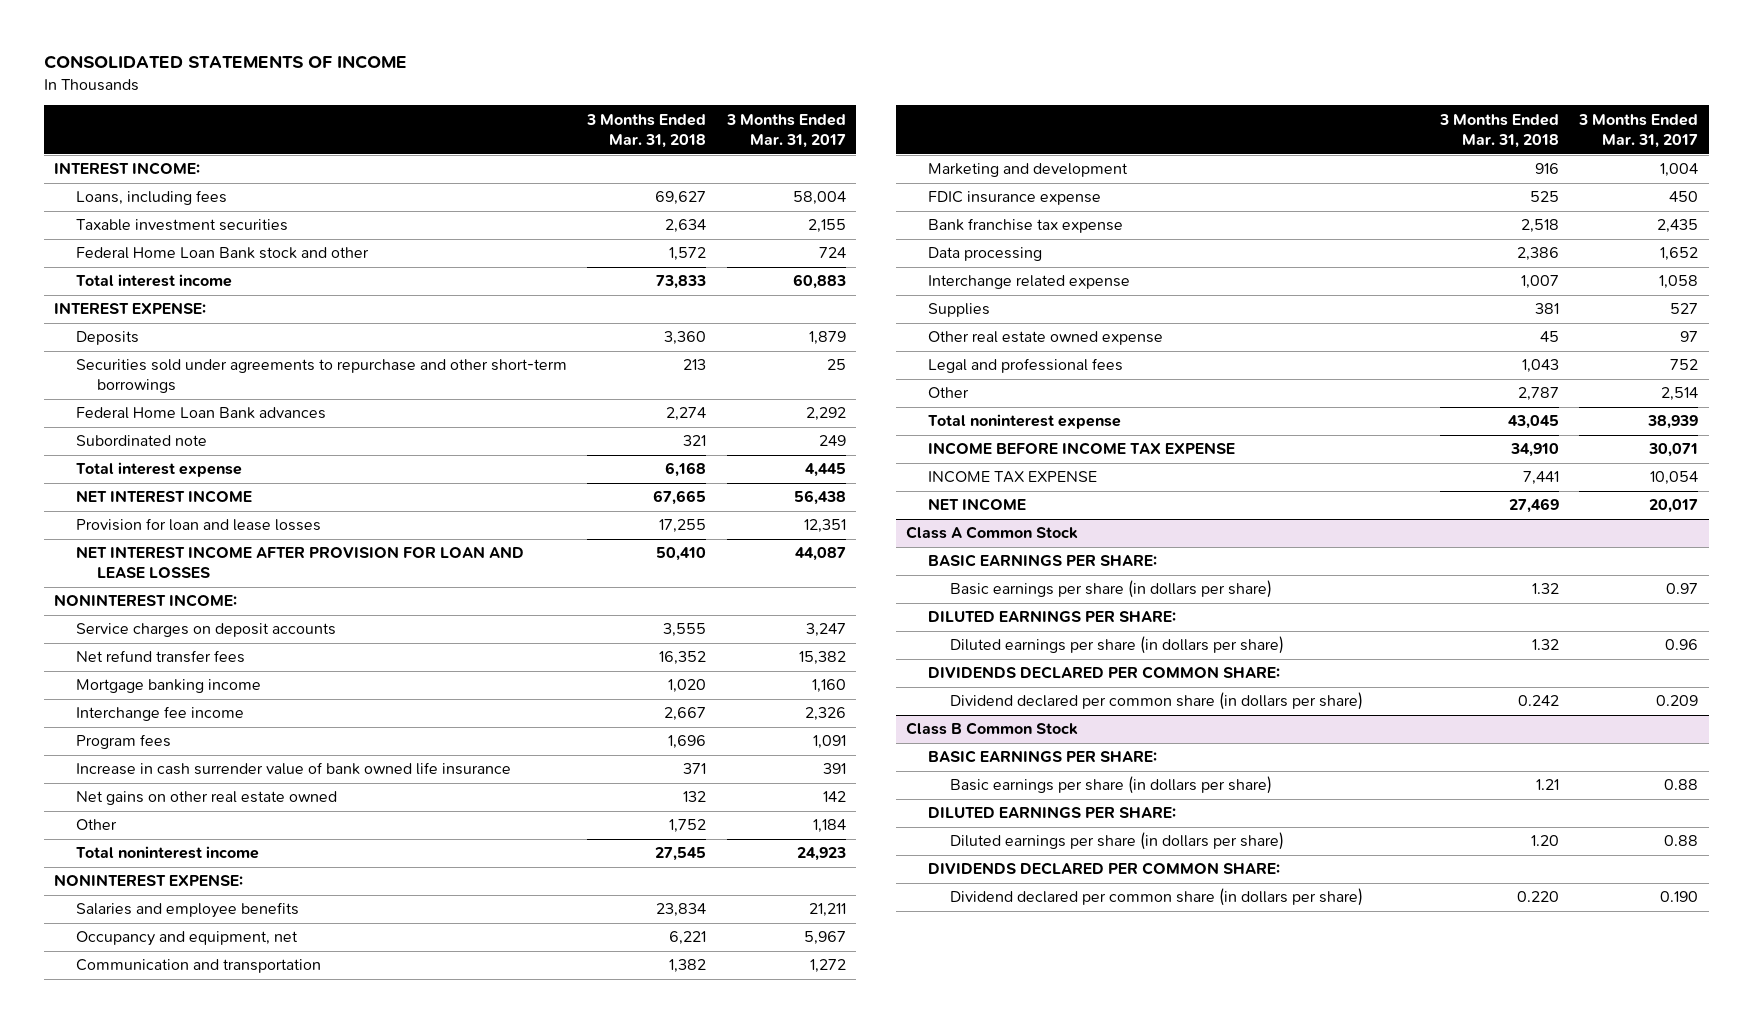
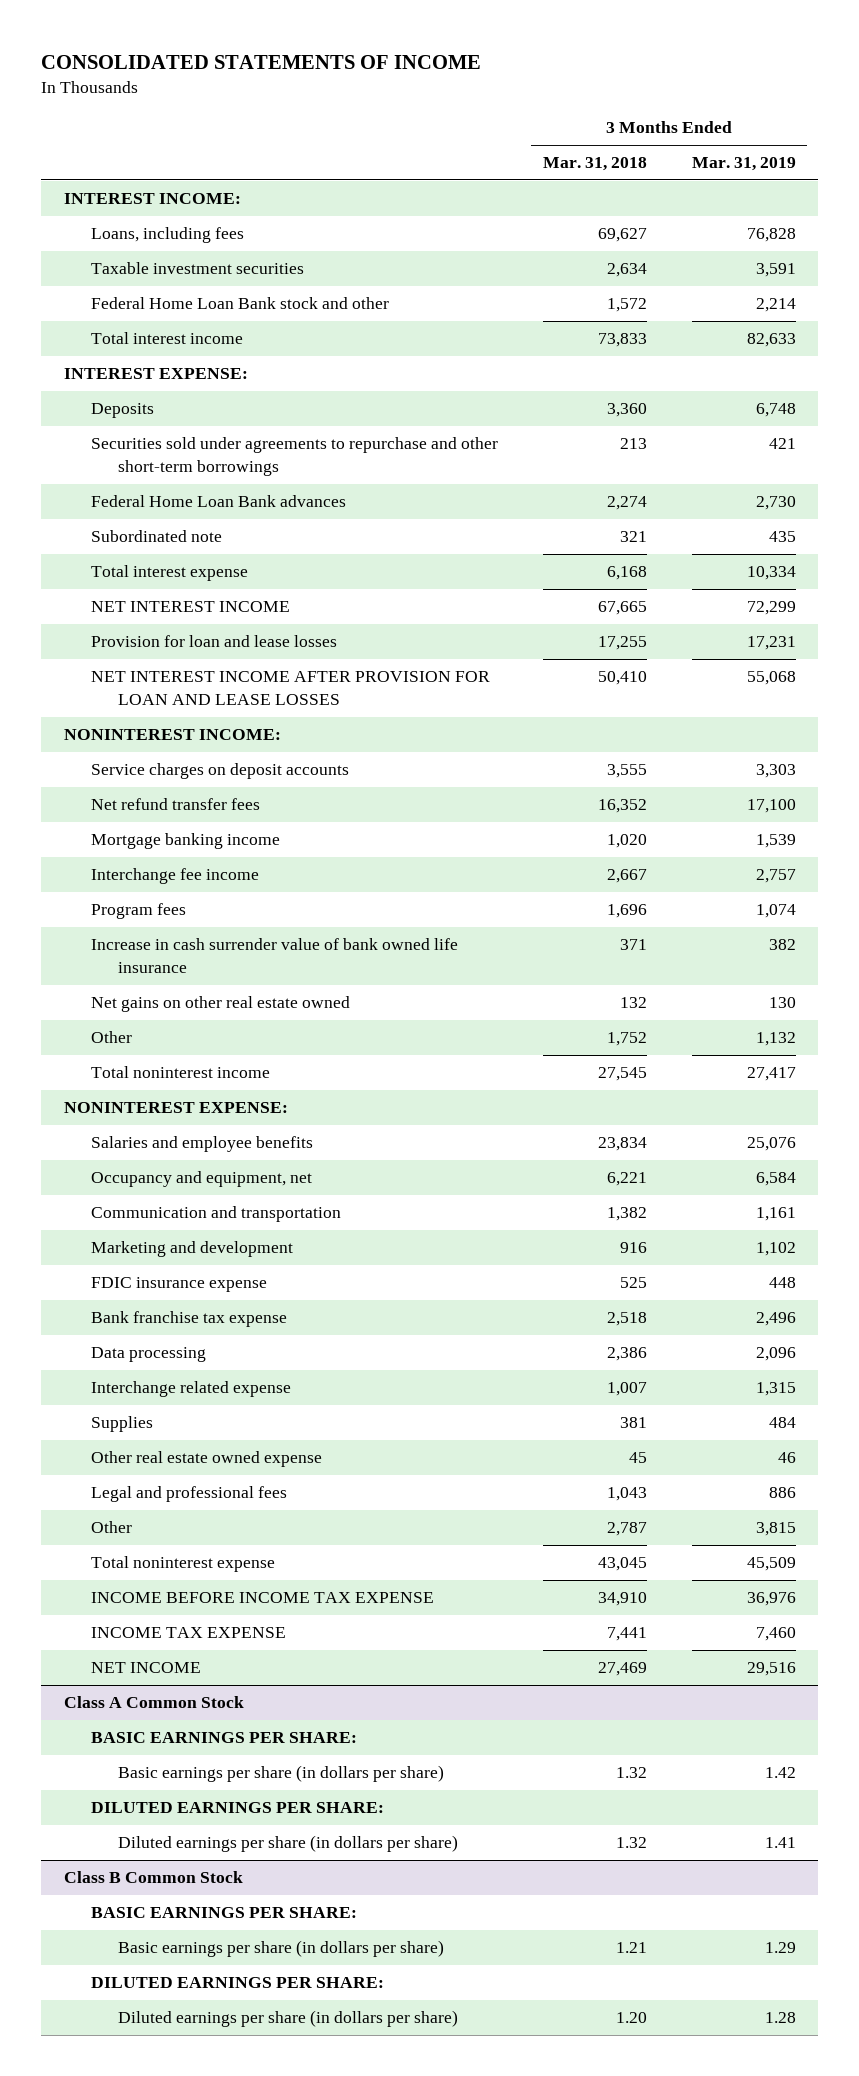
[725,113,846,148] 3 Months Ended Mar. 31, 2017 -> none
none -> [691,157,796,172] Mar. 31, 2019
[928,666,1281,680] DIVIDENDS DECLARED PER COMMON SHARE: -> none
[949,692,1363,711] Dividend declared per common share (in dollars per share) -> none
[928,862,1281,876] DIVIDENDS DECLARED PER COMMON SHARE: -> none
[949,888,1363,907] Dividend declared per common share (in dollars per share) -> none

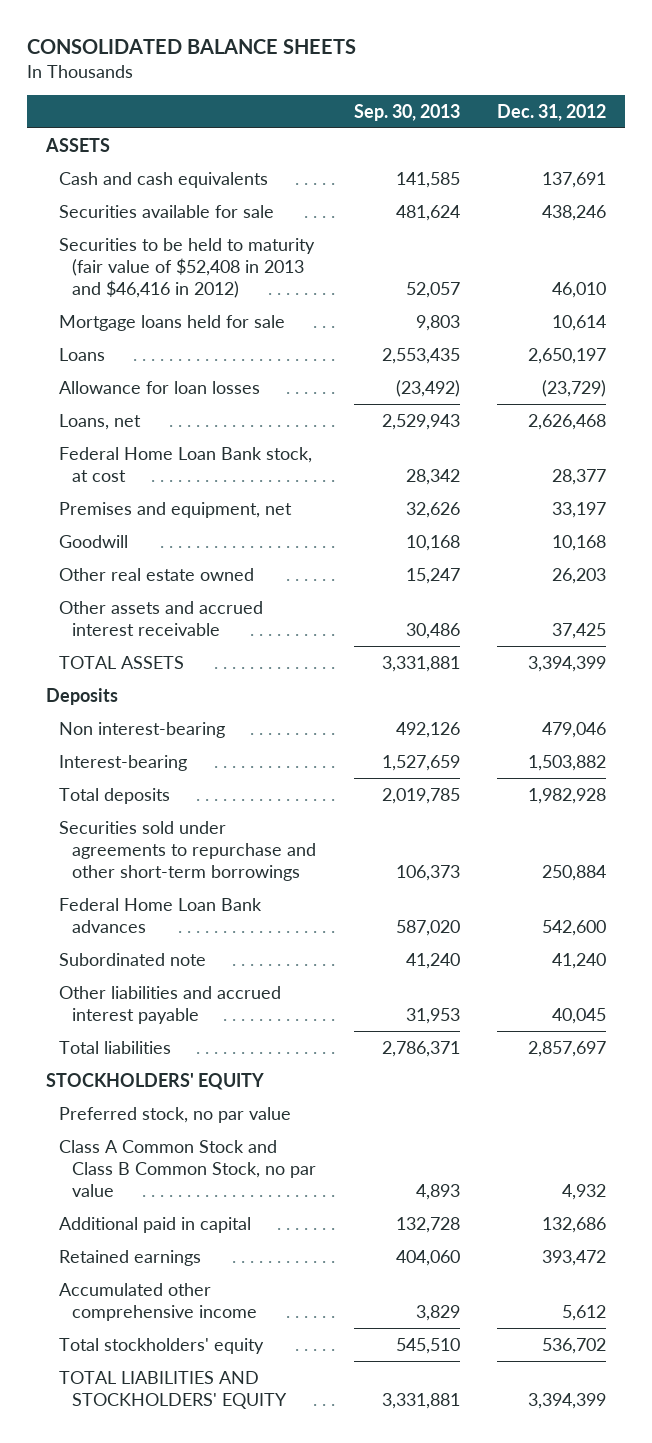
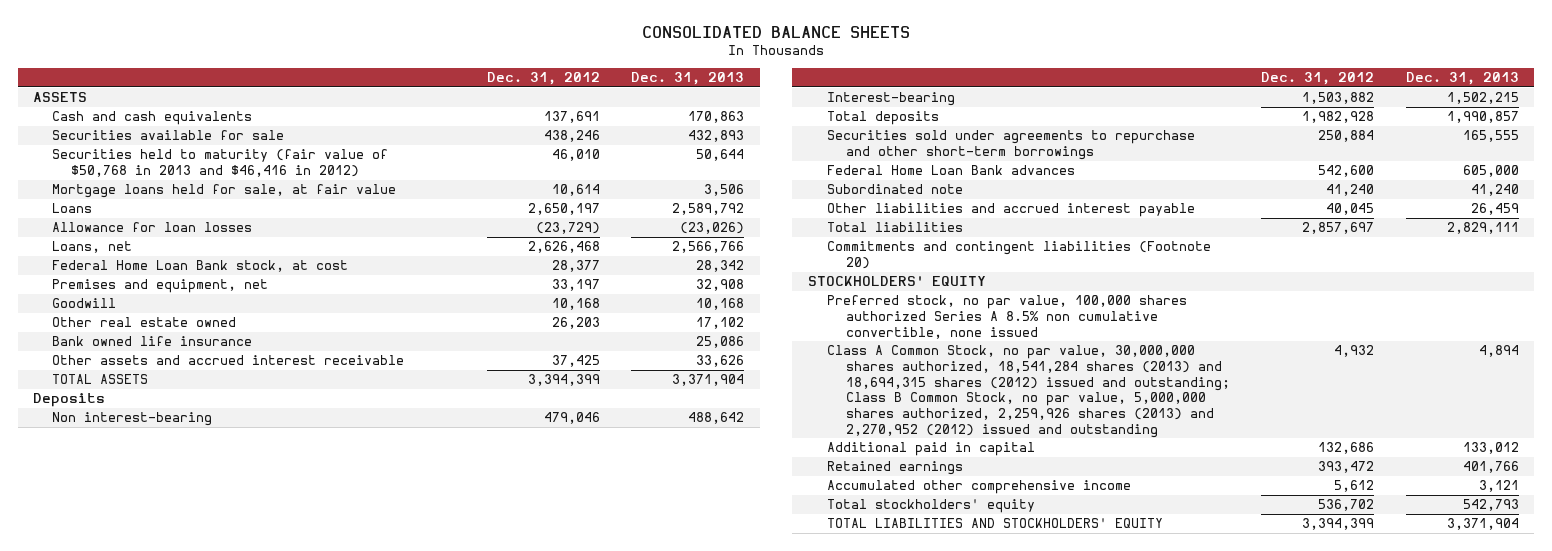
[353,103,460,121] Sep. 30, 2013 -> none
none -> [631,72,745,86] Dec. 31, 2013
[59,237,316,298] Securities to be held to maturity (fair value of $52,408 in 2013 and $46,416 in 2012) -> [52,149,389,178] Securities held to maturity (fair value of $50,768 in 2013 and $46,416 in 2012)
[59,314,286,331] Mortgage loans held for sale -> [52,184,397,199] Mortgage loans held for sale, at fair value
none -> [52,336,253,347] Bank owned life insurance
none -> [826,241,1211,270] Commitments and contingent liabilities (Footnote 20)
[59,1106,292,1123] Preferred stock, no par value -> [826,295,1187,339] Preferred stock, no par value, 100,000 shares authorized Series A 8.5% non cumulative convertible, none issued
[59,1139,317,1197] Class A Common Stock and Class B Common Stock, no par value -> [826,345,1230,438] Class A Common Stock, no par value, 30,000,000 shares authorized, 18,541,284 shares (2013) and 18,694,315 shares (2012) issued and outstanding; Class B Common Stock, no par value, 5,000,000 shares authorized, 2,259,926 shares (2013) and 2,270,952 (2012) issued and outstanding

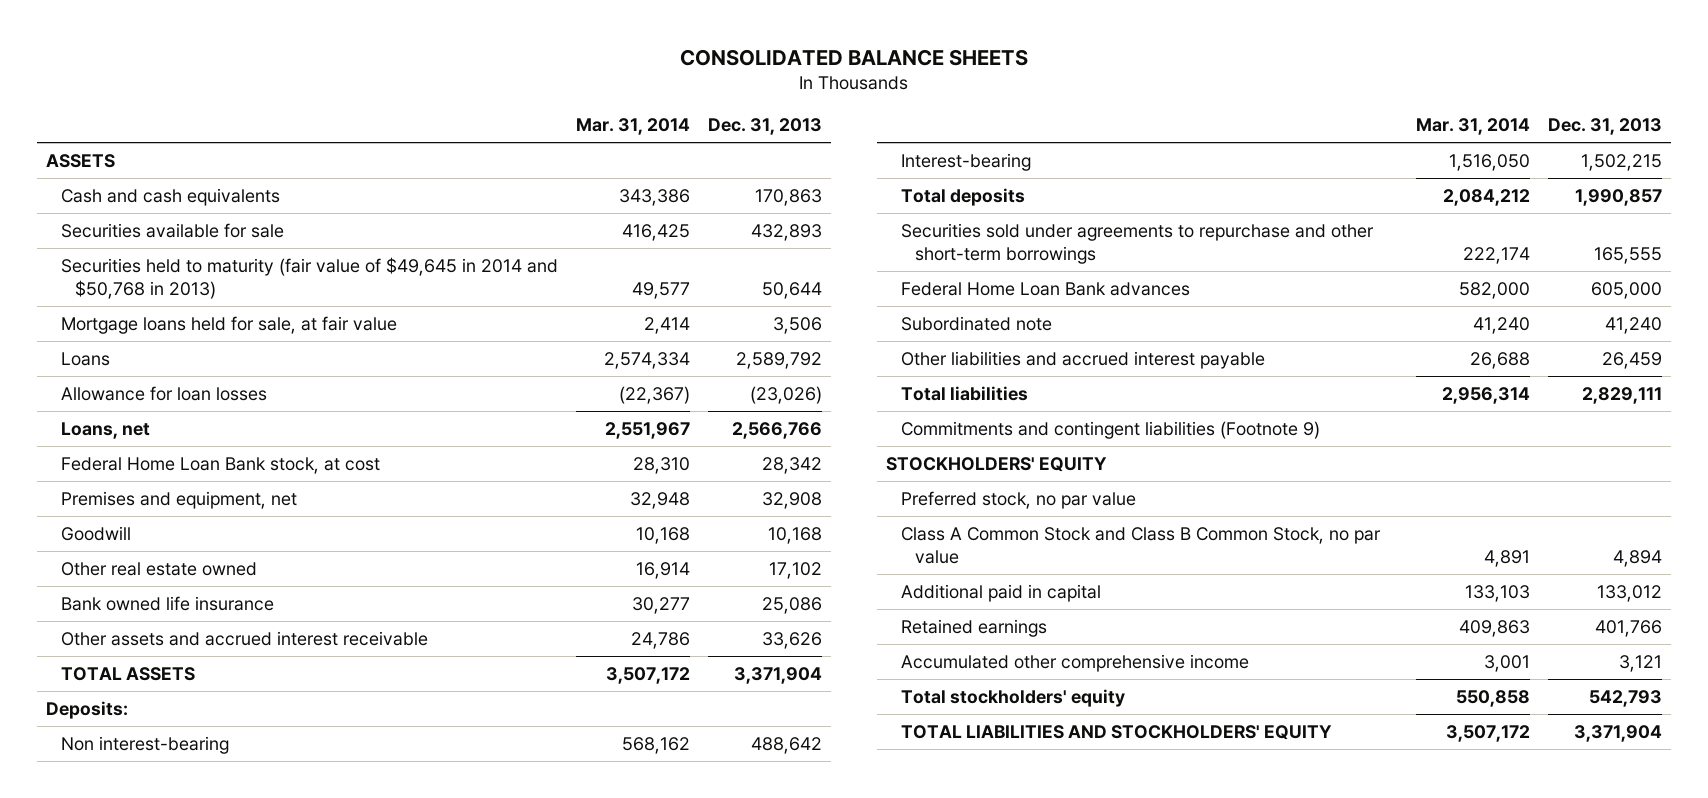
[486,72,600,86] Dec. 31, 2012 -> none
none -> [575,117,690,135] Mar. 31, 2014
[52,149,389,178] Securities held to maturity (fair value of $50,768 in 2013 and $46,416 in 2012) -> [60,256,558,299] Securities held to maturity (fair value of $49,645 in 2014 and $50,768 in 2013)
[33,393,106,408] Deposits -> [45,700,128,719] Deposits:
[826,241,1211,270] Commitments and contingent liabilities (Footnote 20) -> [900,420,1320,439] Commitments and contingent liabilities (Footnote 9)
[826,295,1187,339] Preferred stock, no par value, 100,000 shares authorized Series A 8.5% non cumulative convertible, none issued -> [900,490,1136,509] Preferred stock, no par value
[826,345,1230,438] Class A Common Stock, no par value, 30,000,000 shares authorized, 18,541,284 shares (2013) and 18,694,315 shares (2012) issued and outstanding; Class B Common Stock, no par value, 5,000,000 shares authorized, 2,259,926 shares (2013) and 2,270,952 (2012) issued and outstanding -> [900,526,1381,564] Class A Common Stock and Class B Common Stock, no par value

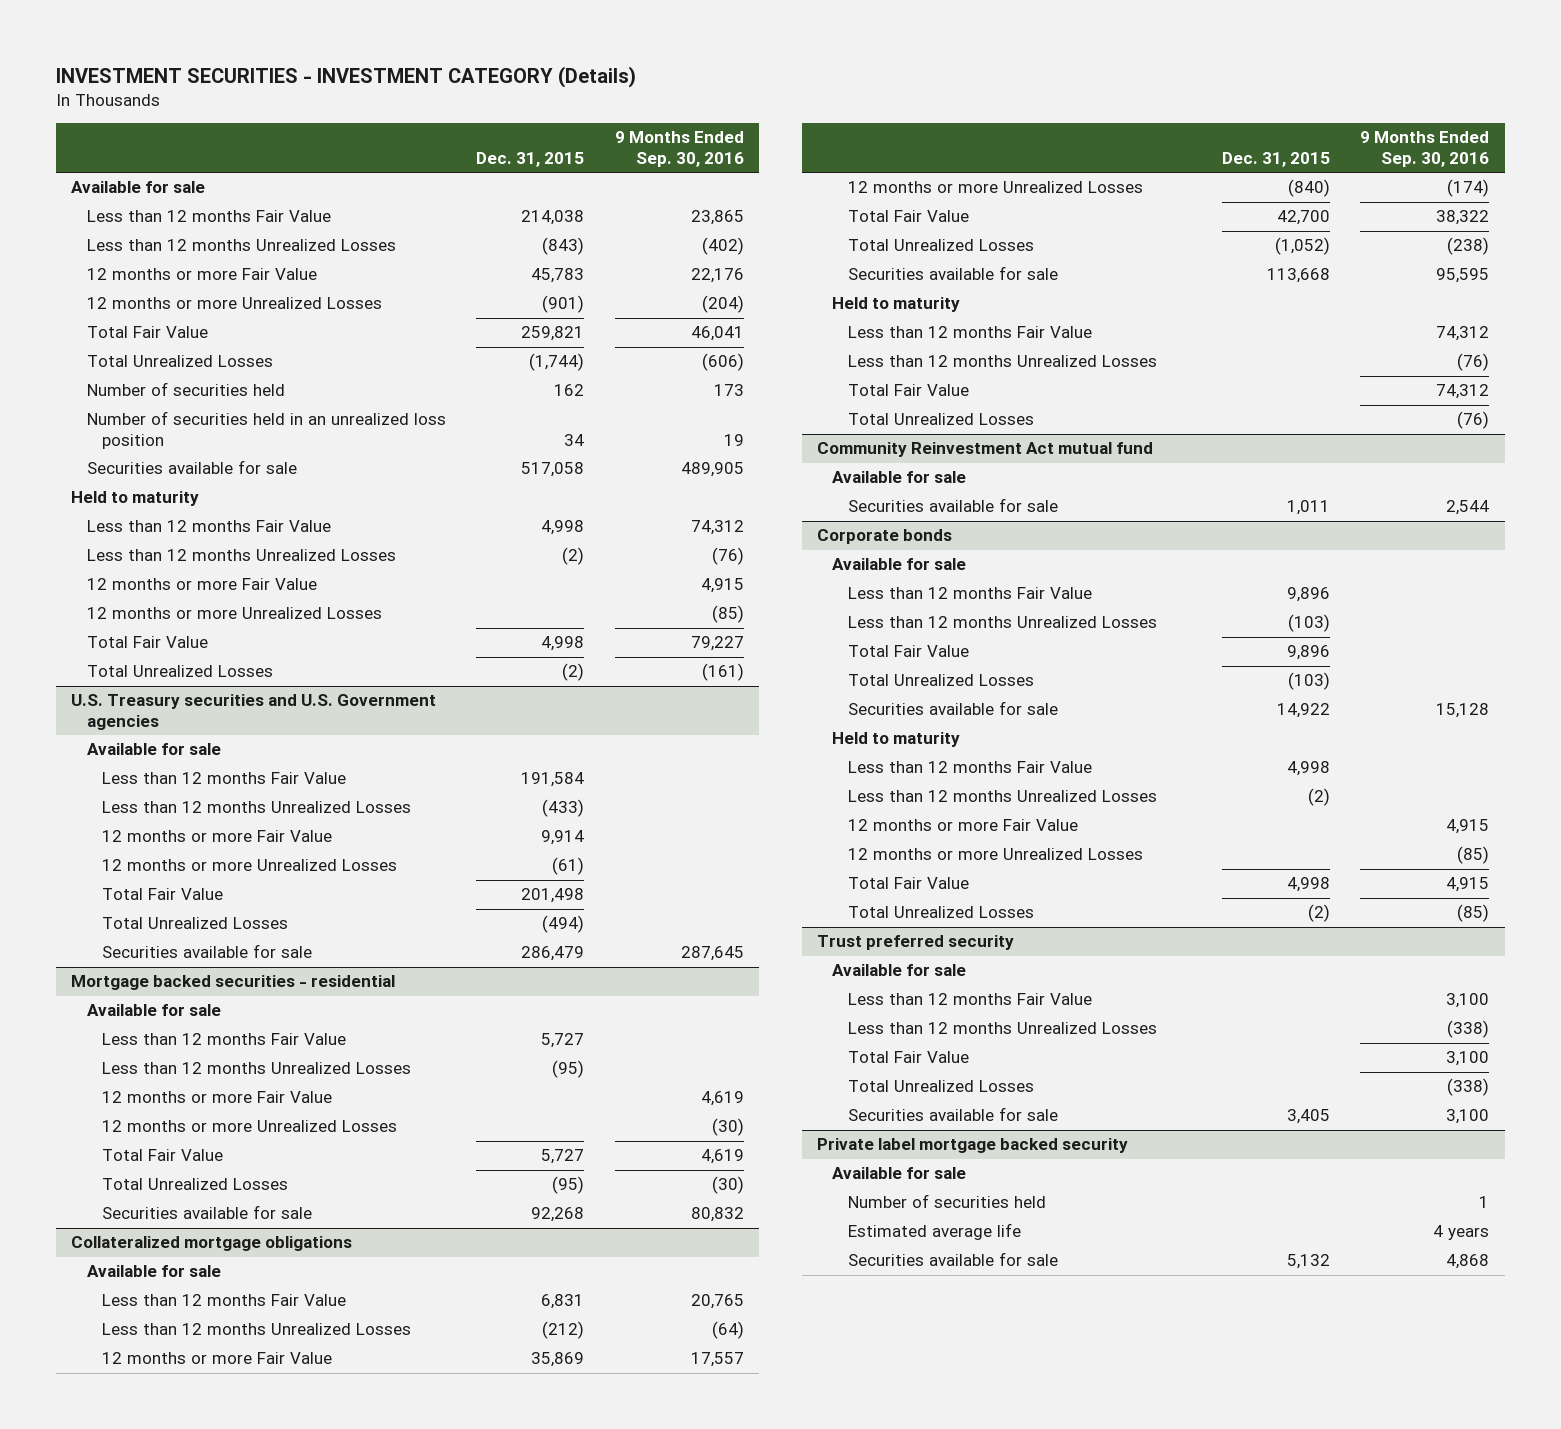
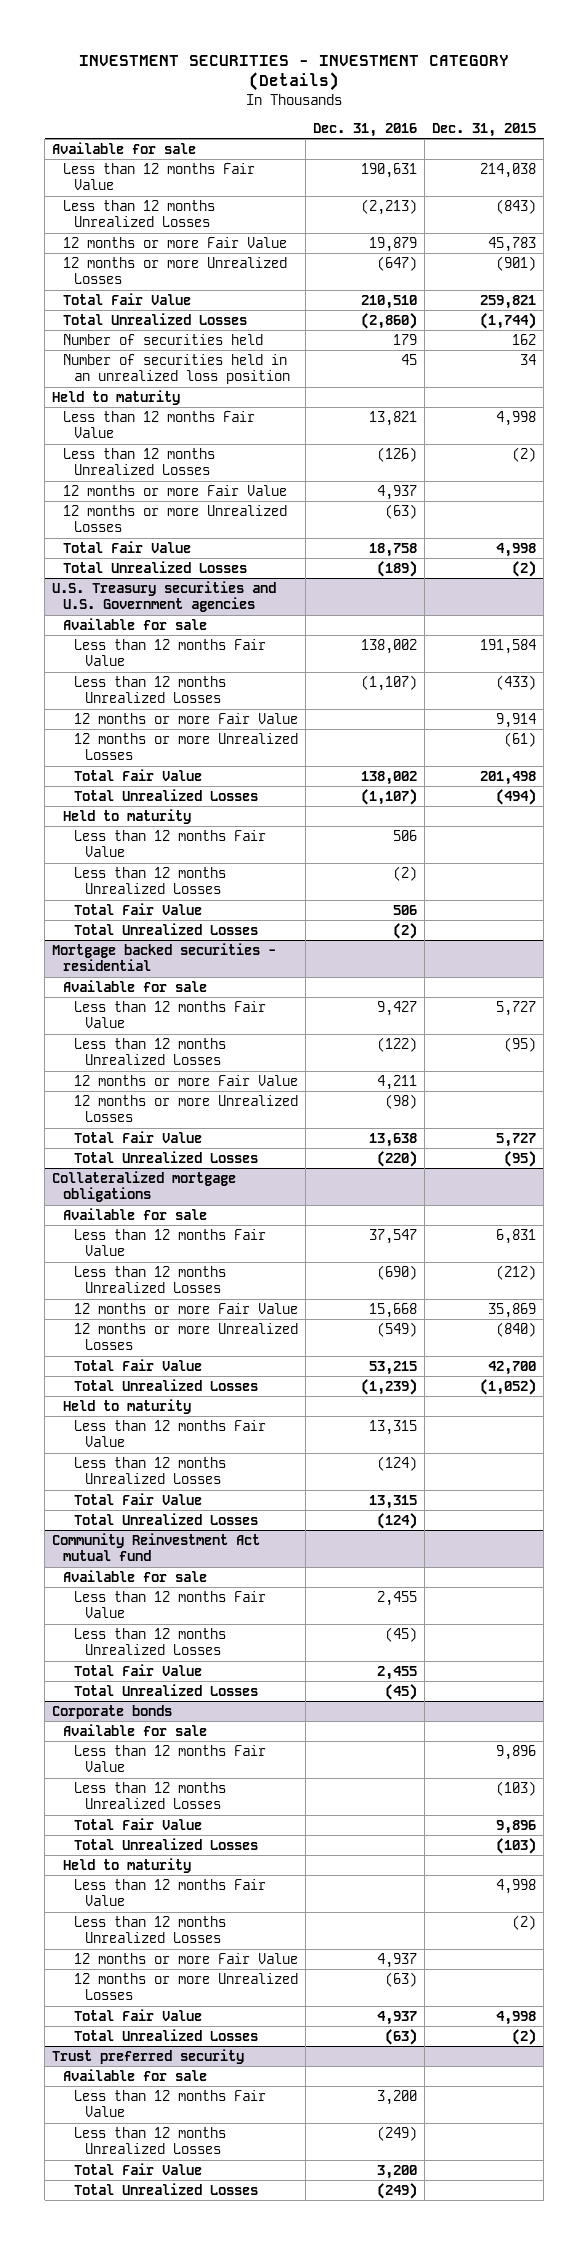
[614,131,744,168] 9 Months Ended Sep. 30, 2016 -> none
none -> [313,122,418,137] Dec. 31, 2016
[86,460,297,475] Securities available for sale -> none
[101,944,312,959] Securities available for sale -> none
none -> [63,808,192,824] Held to maturity
none -> [73,829,266,858] Less than 12 months Fair Value
none -> [73,866,226,895] Less than 12 months Unrealized Losses
none -> [73,902,202,915] Total Fair Value
none -> [73,922,258,935] Total Unrealized Losses
[101,1205,312,1220] Securities available for sale -> none
[847,266,1058,281] Securities available for sale -> none
[847,498,1058,513] Securities available for sale -> none
none -> [73,1590,266,1619] Less than 12 months Fair Value
none -> [73,1627,226,1656] Less than 12 months Unrealized Losses
none -> [73,1663,202,1676] Total Fair Value
none -> [73,1683,258,1696] Total Unrealized Losses
[847,701,1058,716] Securities available for sale -> none
[847,1107,1058,1122] Securities available for sale -> none
[816,1138,1128,1154] Private label mortgage backed security -> none
[832,1167,967,1180] Available for sale -> none
[847,1194,1046,1209] Number of securities held -> none
[847,1223,1021,1241] Estimated average life -> none
[847,1252,1058,1267] Securities available for sale -> none

